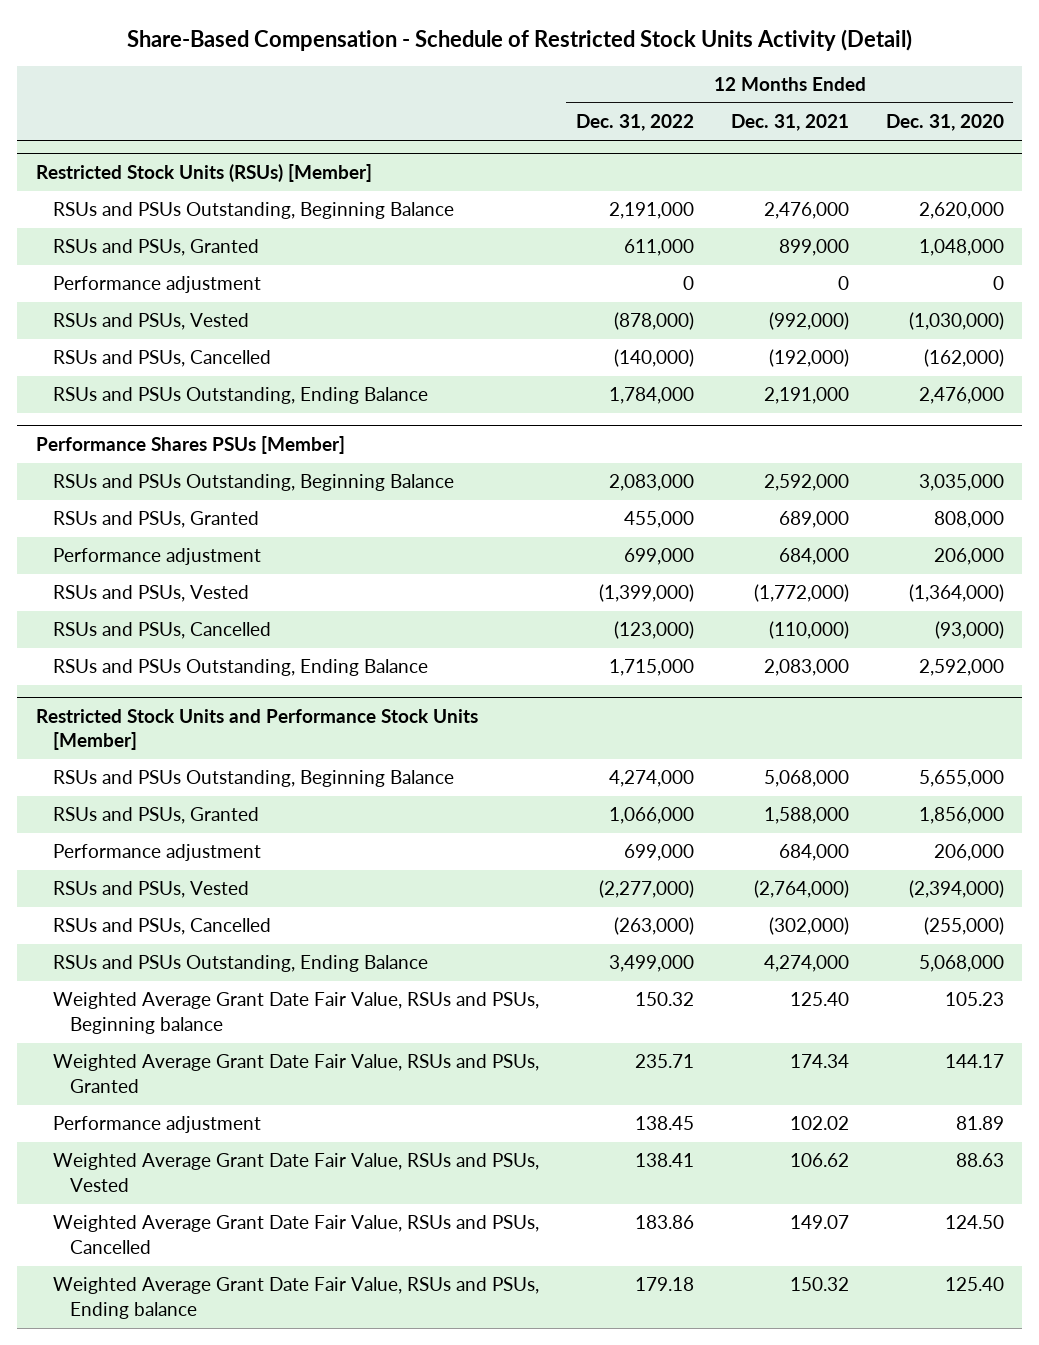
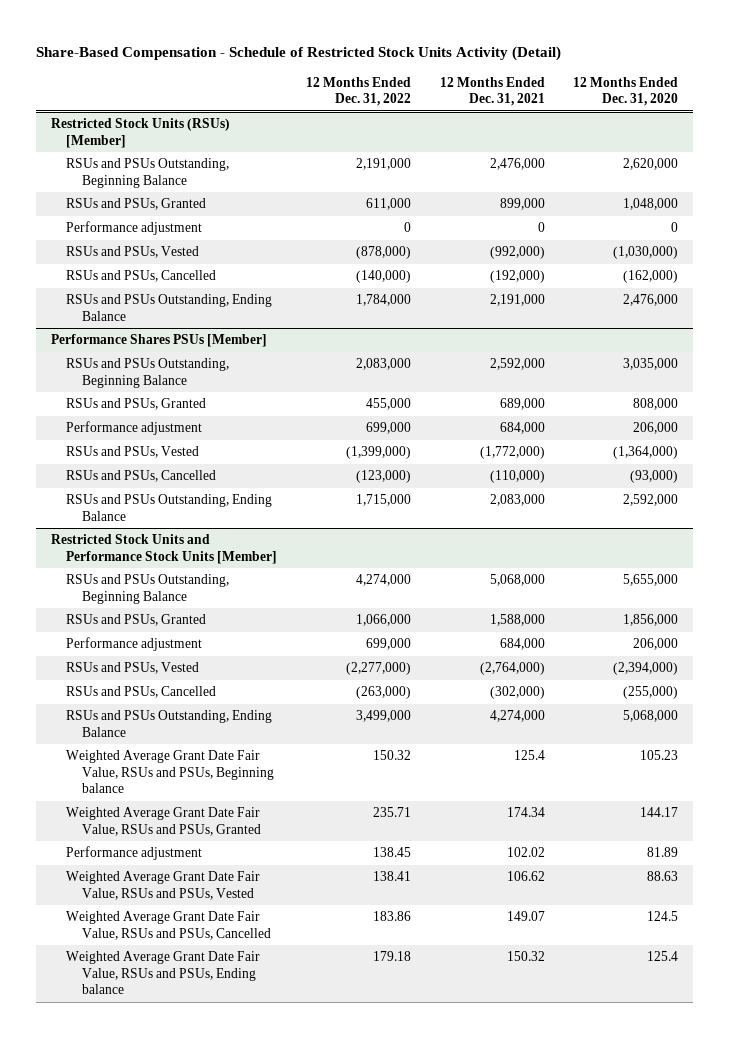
[789,992,849,1007] 125.40 -> [513,750,545,761] 125.4
[944,1215,1004,1230] 124.50 -> [647,911,679,922] 124.5
[944,1277,1004,1292] 125.40 -> [647,951,679,962] 125.4

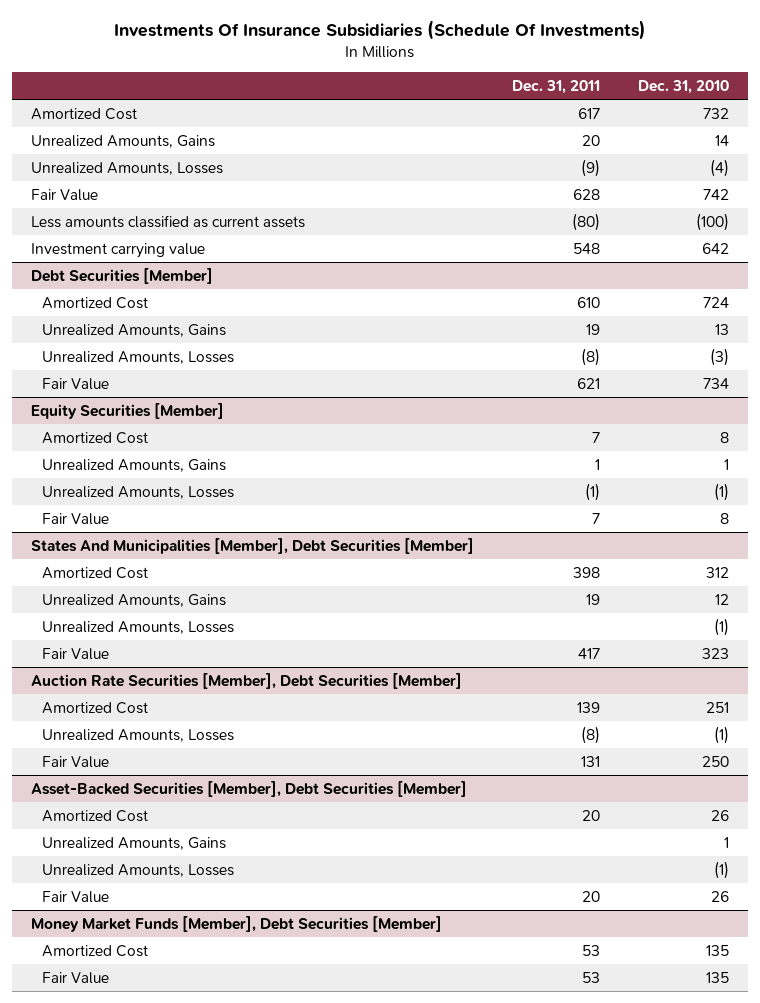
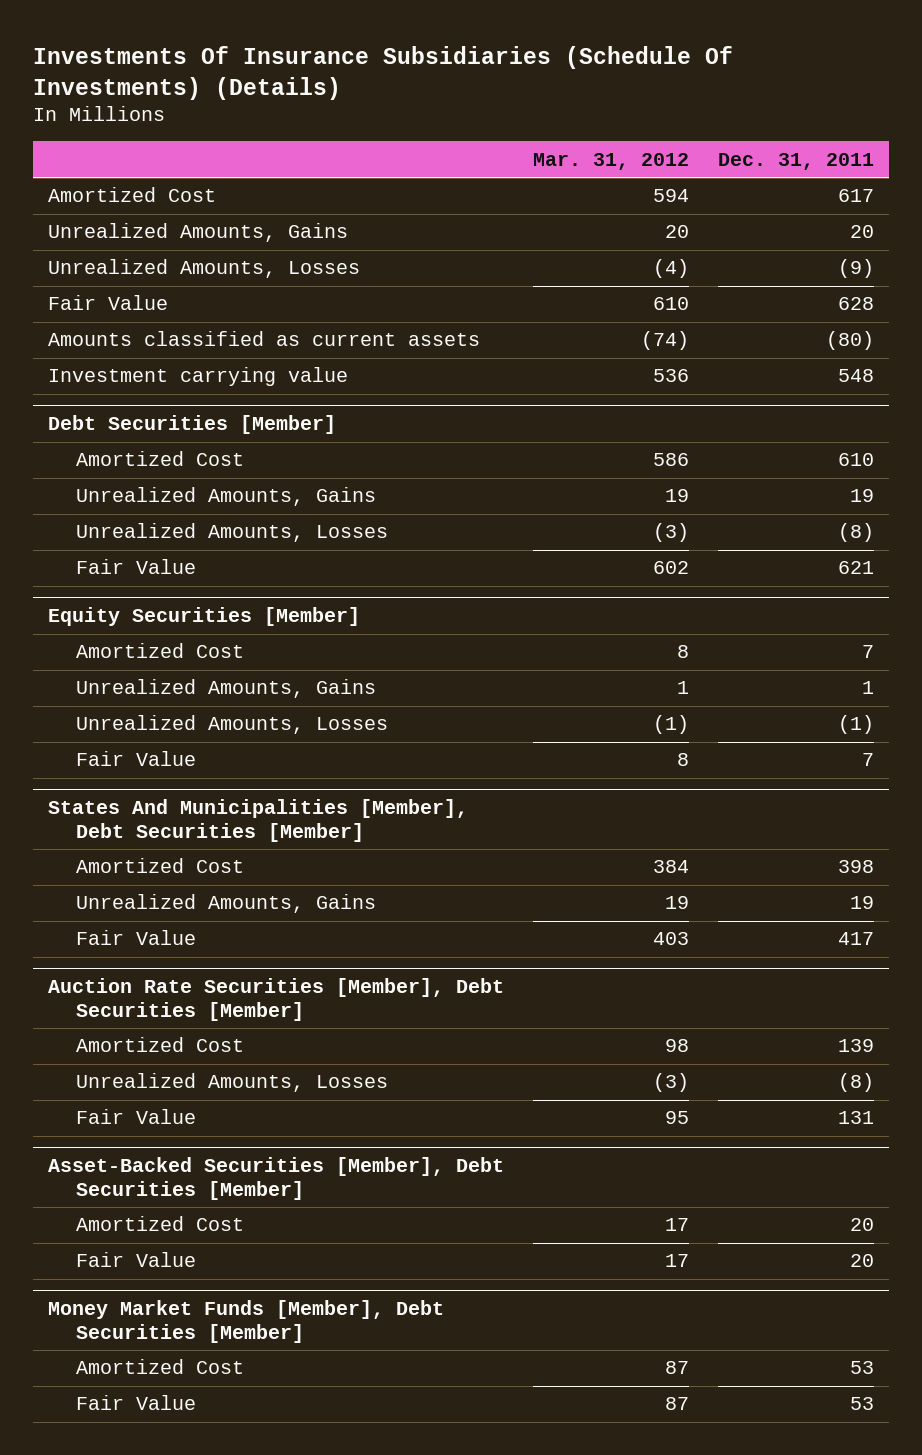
[114,20,647,41] Investments Of Insurance Subsidiaries (Schedule Of Investments) -> [33,46,734,100] Investments Of Insurance Subsidiaries (Schedule Of Investments) (Details)
[638,79,730,94] Dec. 31, 2010 -> none
none -> [533,152,690,170] Mar. 31, 2012
[31,214,306,228] Less amounts classified as current assets -> [47,331,480,347] Amounts classified as current assets
[42,620,235,634] Unrealized Amounts, Losses -> none
[42,836,227,850] Unrealized Amounts, Gains -> none
[42,863,235,877] Unrealized Amounts, Losses -> none

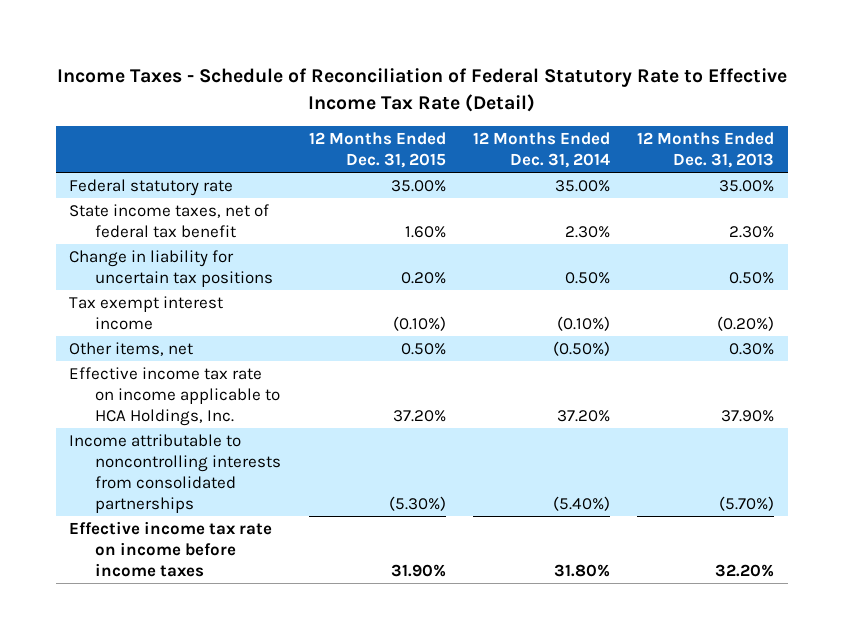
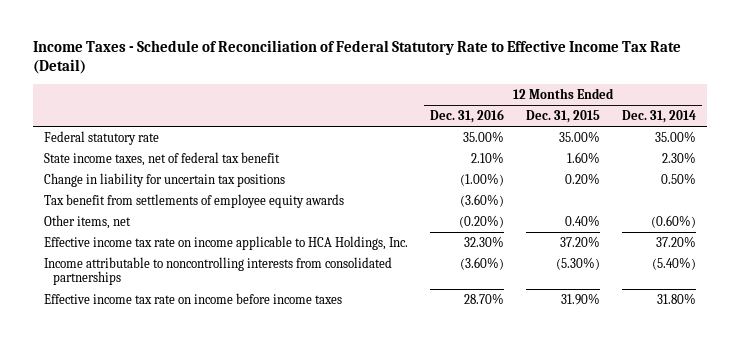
[637,131,775,168] 12 Months Ended Dec. 31, 2013 -> none
none -> [429,108,504,123] Dec. 31, 2016
[69,296,224,331] Tax exempt interest income -> none
none -> [43,193,344,208] Tax benefit from settlements of employee equity awards
[400,343,446,356] 0.50% -> [564,214,600,226] 0.40%
[552,341,610,357] (0.50%) -> [651,214,697,228] (0.60%)

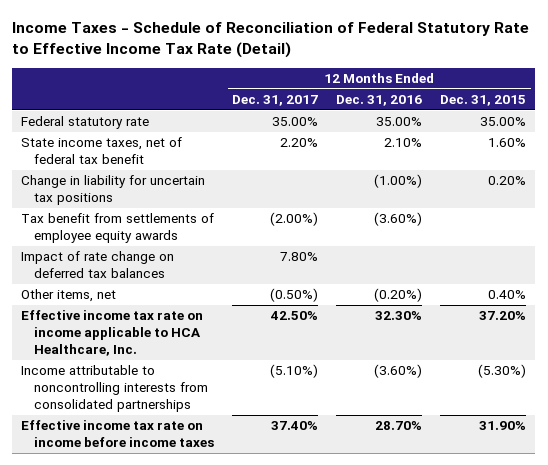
[622,109,697,123] Dec. 31, 2014 -> none
none -> [232,94,319,106] Dec. 31, 2017
none -> [21,251,175,279] Impact of rate change on deferred tax balances
[43,235,408,250] Effective income tax rate on income applicable to HCA Holdings, Inc. -> [21,310,204,357] Effective income tax rate on income applicable to HCA Healthcare, Inc.

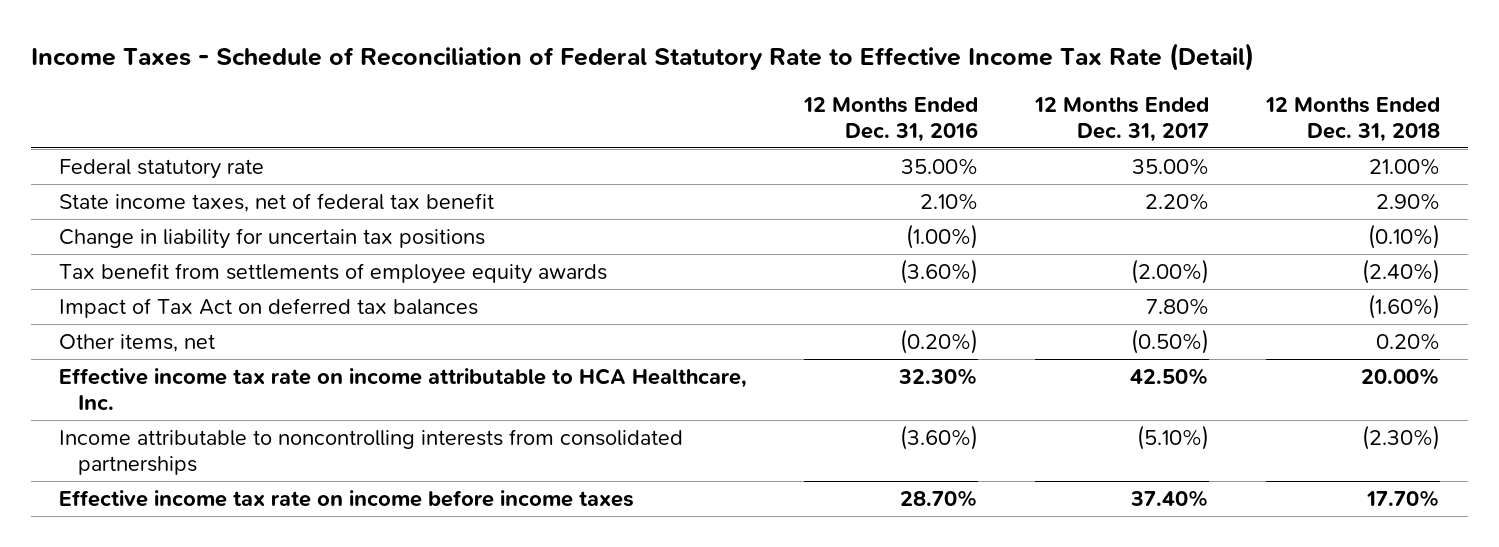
[440,94,527,106] Dec. 31, 2015 -> none
none -> [1264,96,1440,142] 12 Months Ended Dec. 31, 2018
[21,251,175,279] Impact of rate change on deferred tax balances -> [59,298,479,319] Impact of Tax Act on deferred tax balances
[21,310,204,357] Effective income tax rate on income applicable to HCA Healthcare, Inc. -> [59,368,748,410] Effective income tax rate on income attributable to HCA Healthcare, Inc.

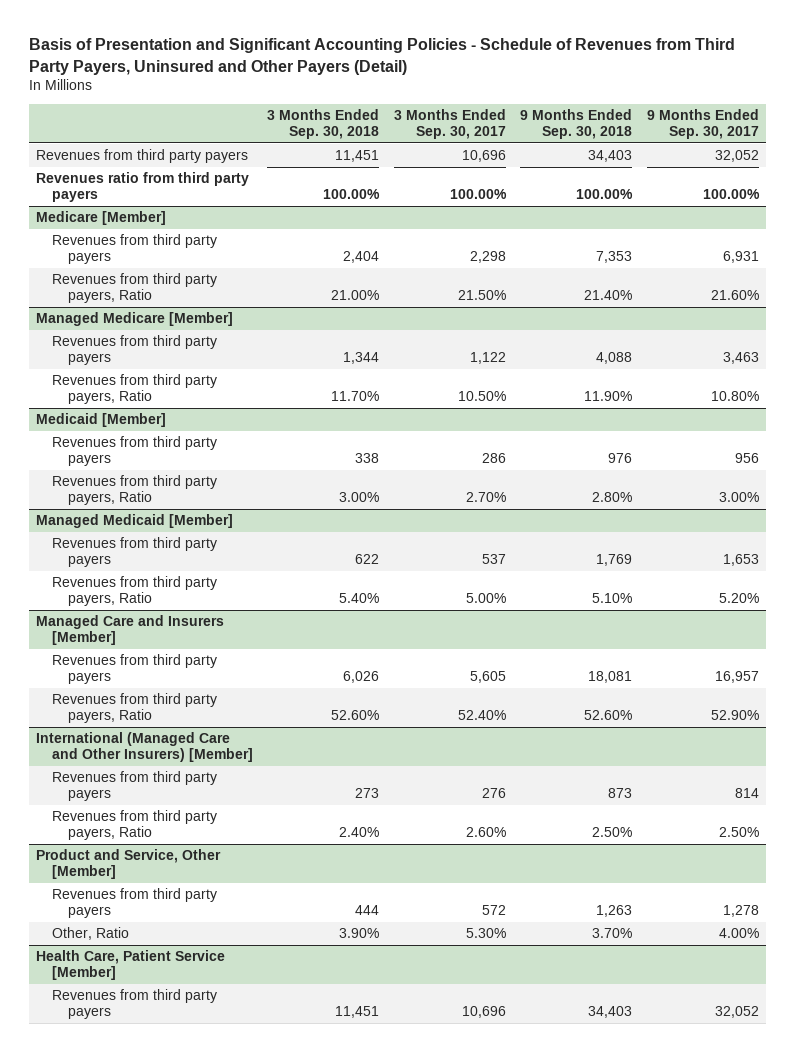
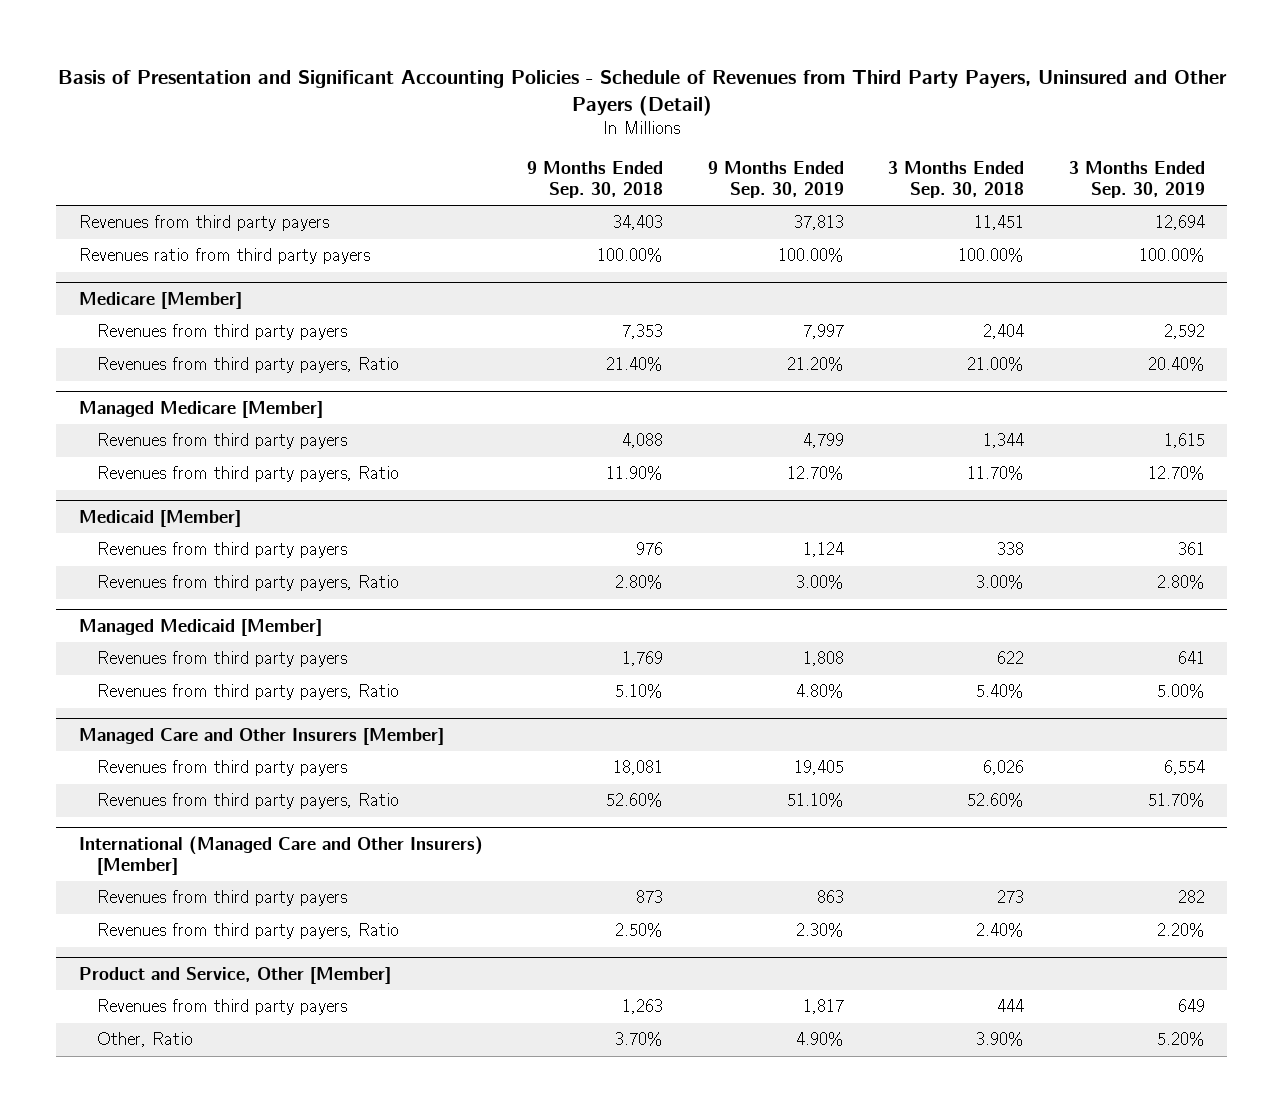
[393,109,506,140] 3 Months Ended Sep. 30, 2017 -> none
[646,109,759,140] 9 Months Ended Sep. 30, 2017 -> none
none -> [707,160,844,199] 9 Months Ended Sep. 30, 2019
none -> [1069,160,1206,199] 3 Months Ended Sep. 30, 2019
[36,615,225,646] Managed Care and Insurers [Member] -> [78,727,444,745] Managed Care and Other Insurers [Member]
[36,950,226,981] Health Care, Patient Service [Member] -> none
[51,989,217,1020] Revenues from third party payers -> none

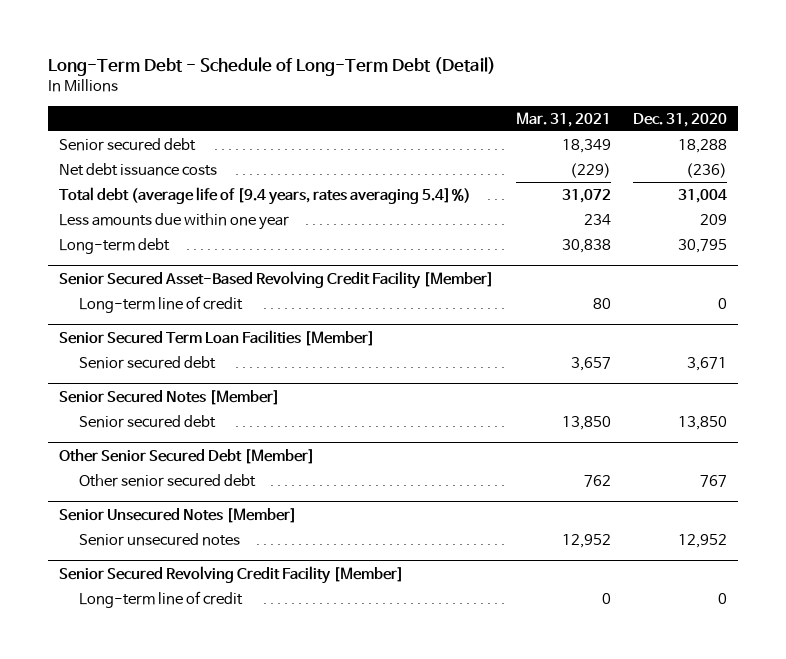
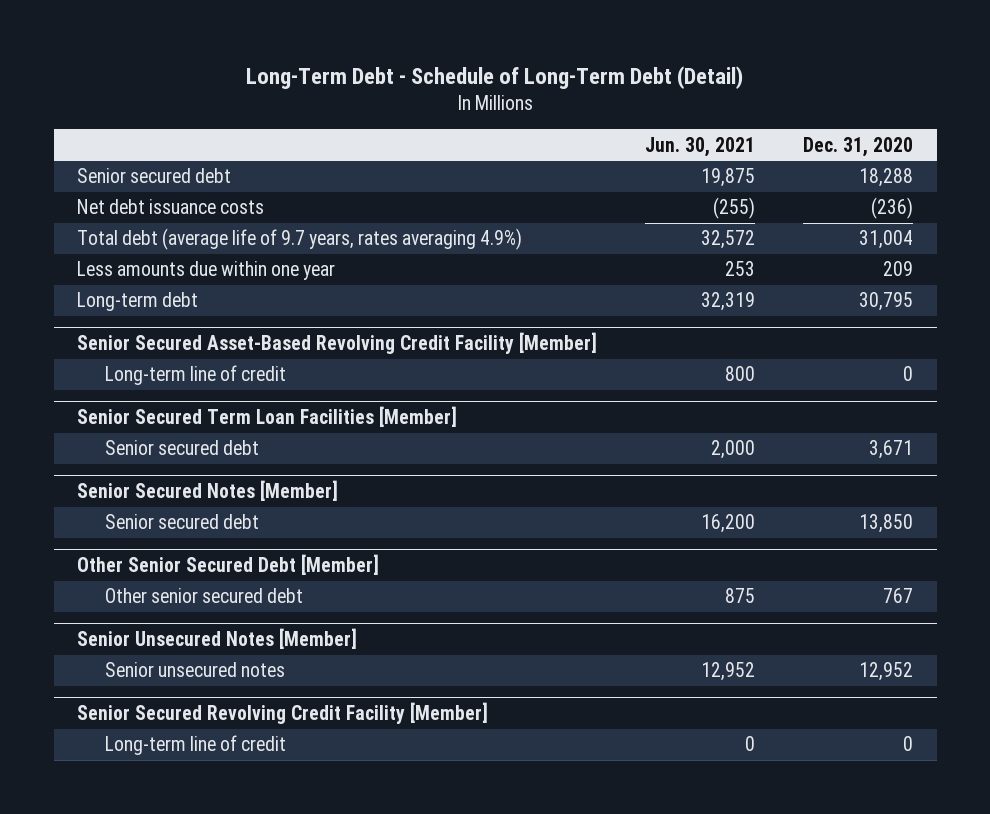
[515,111,611,127] Mar. 31, 2021 -> none
none -> [645,136,756,157] Jun. 30, 2021
[59,186,472,205] Total debt (average life of [9.4 years, rates averaging 5.4]%) -> [77,228,523,251] Total debt (average life of 9.7 years, rates averaging 4.9%)

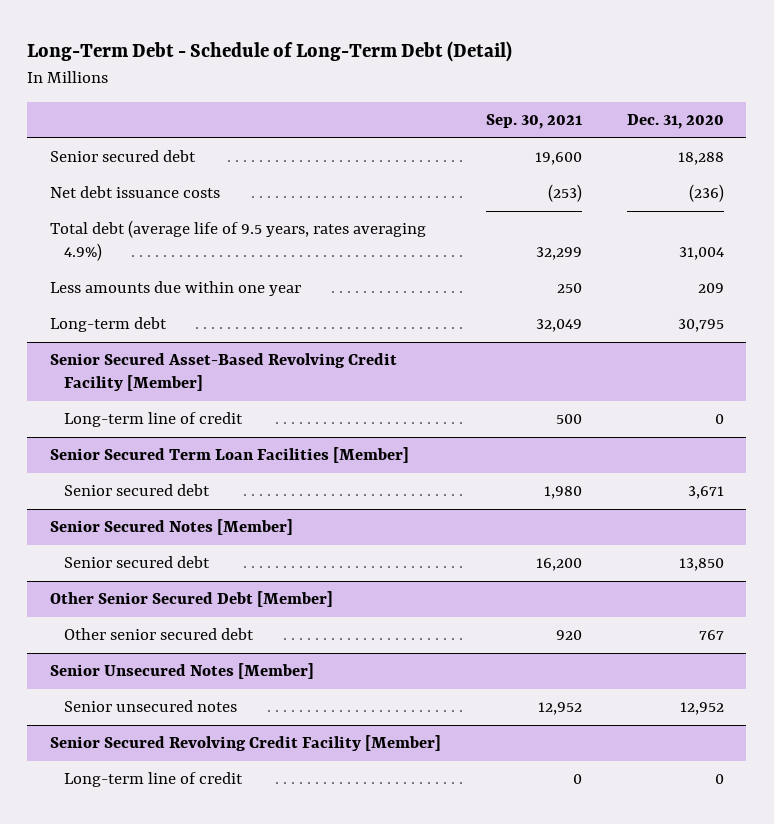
[645,136,756,157] Jun. 30, 2021 -> none
none -> [485,114,582,130] Sep. 30, 2021
[77,228,523,251] Total debt (average life of 9.7 years, rates averaging 4.9%) -> [49,220,426,262] Total debt (average life of 9.5 years, rates averaging 4.9%)

